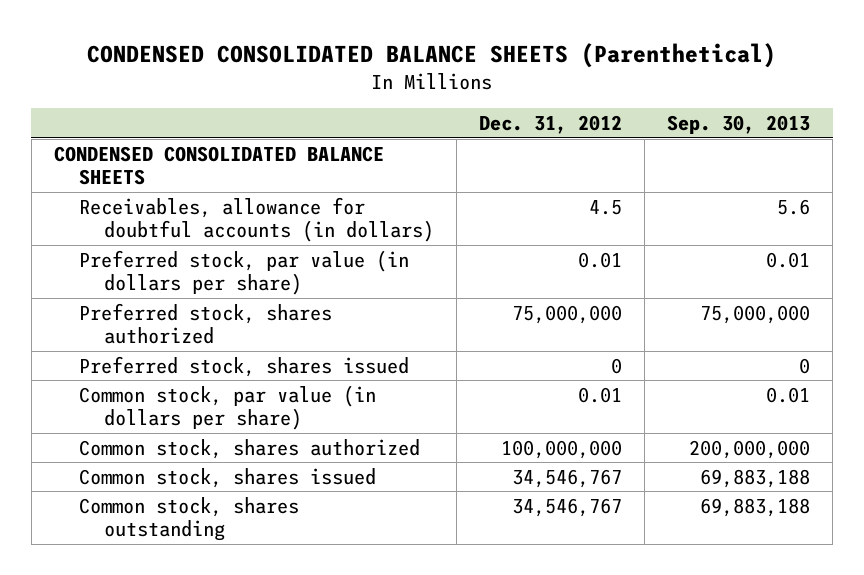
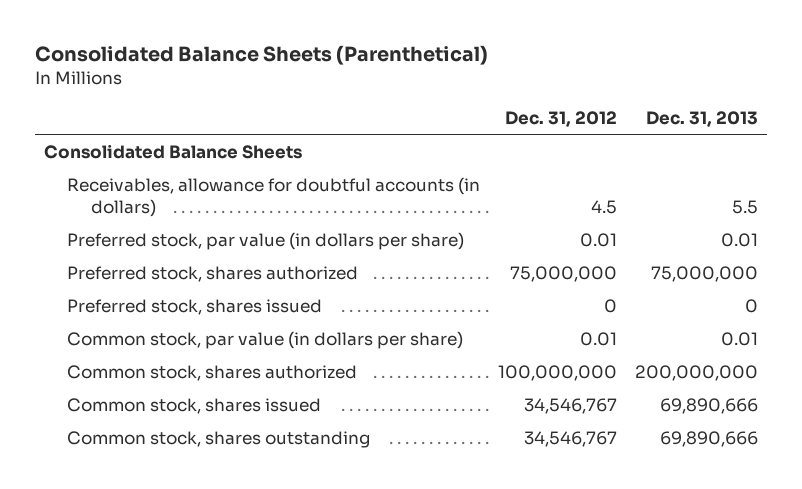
[87,42,777,68] CONDENSED CONSOLIDATED BALANCE SHEETS (Parenthetical) -> [34,45,488,66] Consolidated Balance Sheets (Parenthetical)
[667,115,811,135] Sep. 30, 2013 -> none
none -> [646,111,759,128] Dec. 31, 2013
[53,145,384,185] CONDENSED CONSOLIDATED BALANCE SHEETS -> [43,143,302,159] Consolidated Balance Sheets

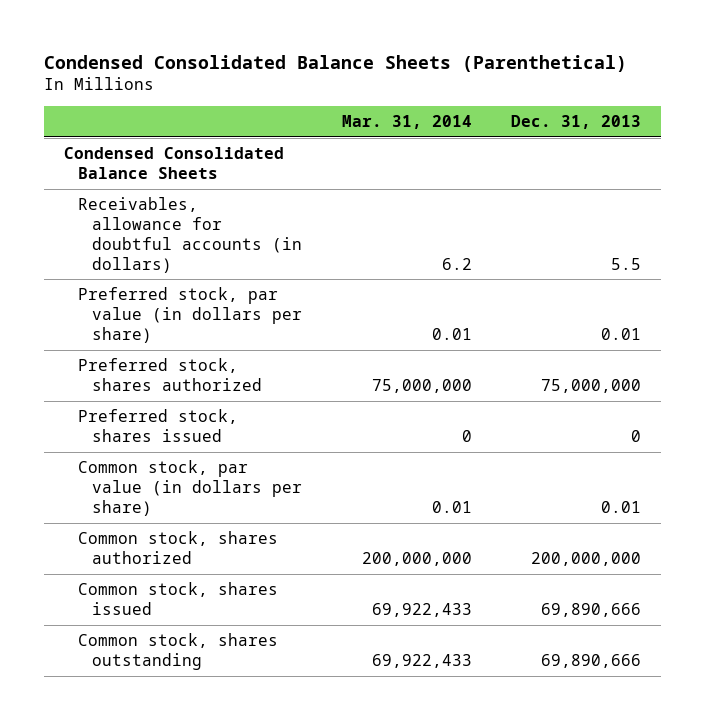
[34,45,488,66] Consolidated Balance Sheets (Parenthetical) -> [44,54,628,72] Condensed Consolidated Balance Sheets (Parenthetical)
[505,111,618,128] Dec. 31, 2012 -> none
none -> [341,114,472,129] Mar. 31, 2014
[43,143,302,159] Consolidated Balance Sheets -> [63,147,284,179] Condensed Consolidated Balance Sheets

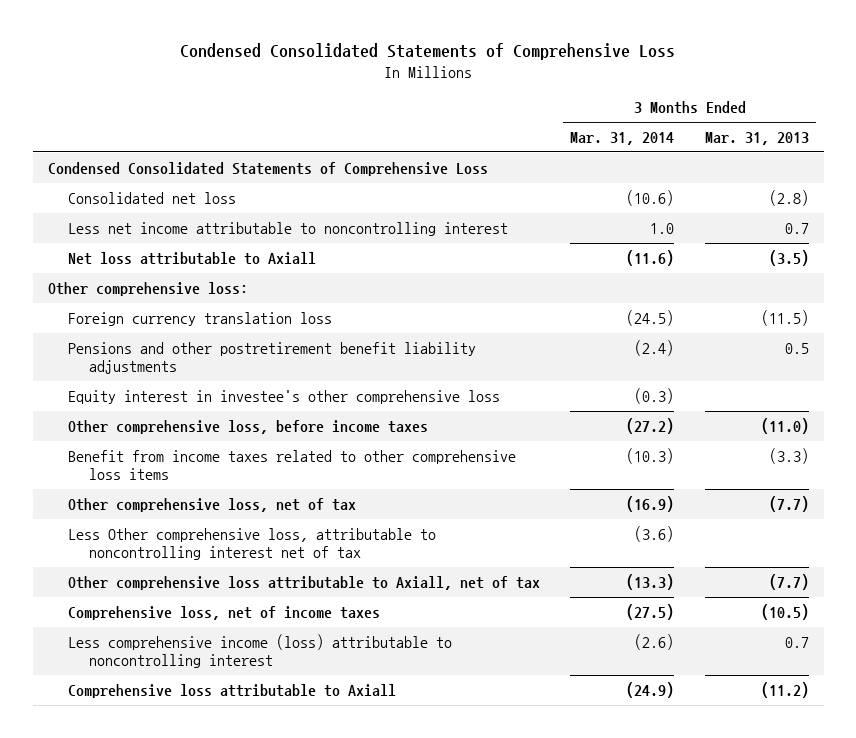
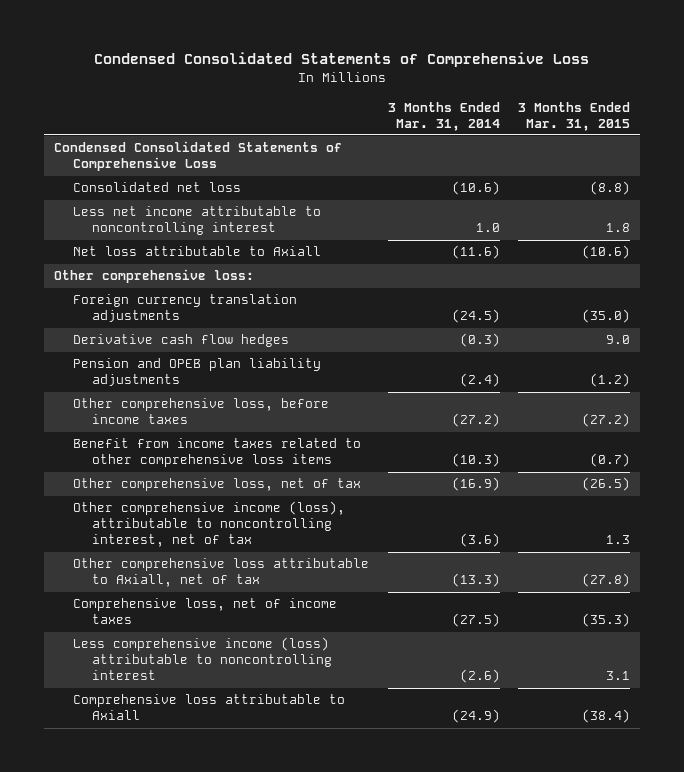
[704,132,809,146] Mar. 31, 2013 -> none
none -> [518,101,631,131] 3 Months Ended Mar. 31, 2015
[68,389,501,404] Equity interest in investee's other comprehensive loss -> none
[68,311,333,326] Foreign currency translation loss -> [72,294,297,323] Foreign currency translation adjustments
none -> [72,334,289,348] Derivative cash flow hedges
[68,341,477,374] Pensions and other postretirement benefit liability adjustments -> [72,358,321,387] Pension and OPEB plan liability adjustments
[68,527,437,560] Less Other comprehensive loss, attributable to noncontrolling interest net of tax -> [72,501,345,548] Other comprehensive income (loss), attributable to noncontrolling interest, net of tax

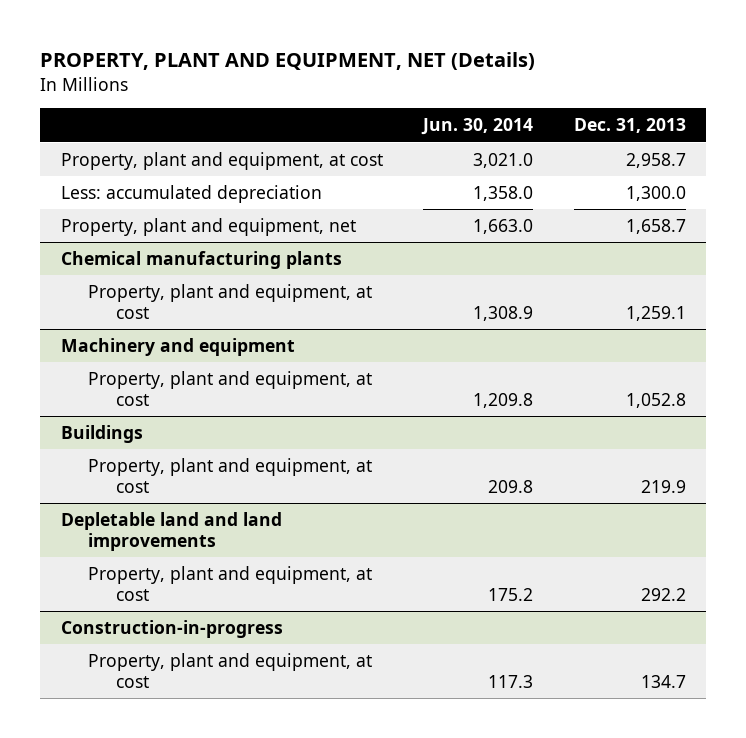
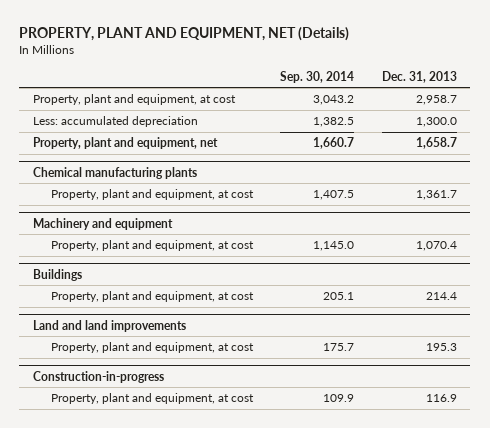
[421,118,534,136] Jun. 30, 2014 -> none
none -> [280,70,355,83] Sep. 30, 2014
[625,306,686,322] 1,259.1 -> [415,190,457,201] 1,361.7
[625,393,686,409] 1,052.8 -> [415,241,457,252] 1,070.4
[640,480,686,494] 219.9 -> [425,292,457,301] 214.4
[60,511,282,552] Depletable land and land improvements -> [33,319,187,332] Land and land improvements
[640,588,686,602] 292.2 -> [425,343,457,352] 195.3
[640,675,686,689] 134.7 -> [425,394,457,403] 116.9

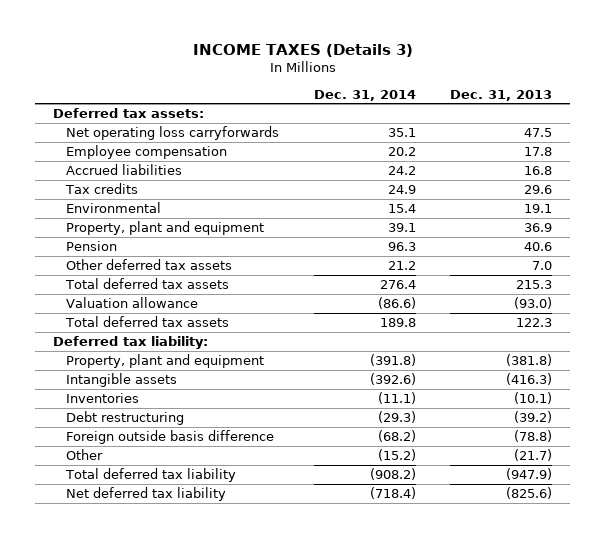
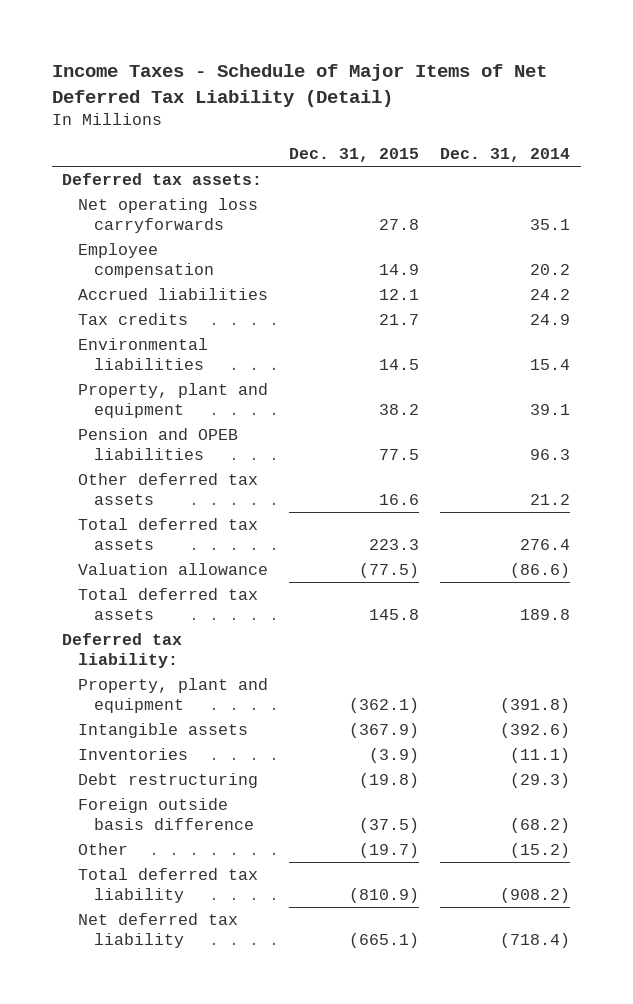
[192,44,413,58] INCOME TAXES (Details 3) -> [51,64,547,107] Income Taxes - Schedule of Major Items of Net Deferred Tax Liability (Detail)
[450,89,553,101] Dec. 31, 2013 -> none
none -> [289,148,420,163] Dec. 31, 2015
[66,201,162,213] Environmental -> [78,337,209,371] Environmental liabilities
[66,240,118,251] Pension -> [78,427,239,461] Pension and OPEB liabilities

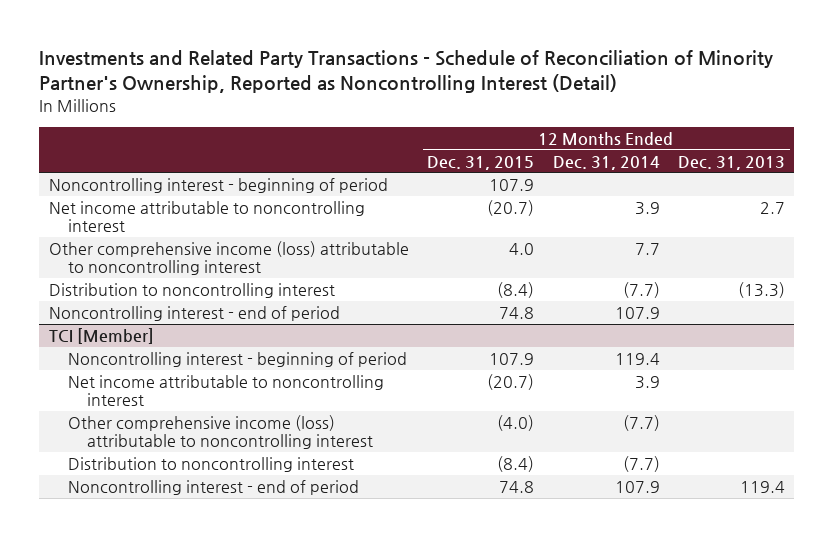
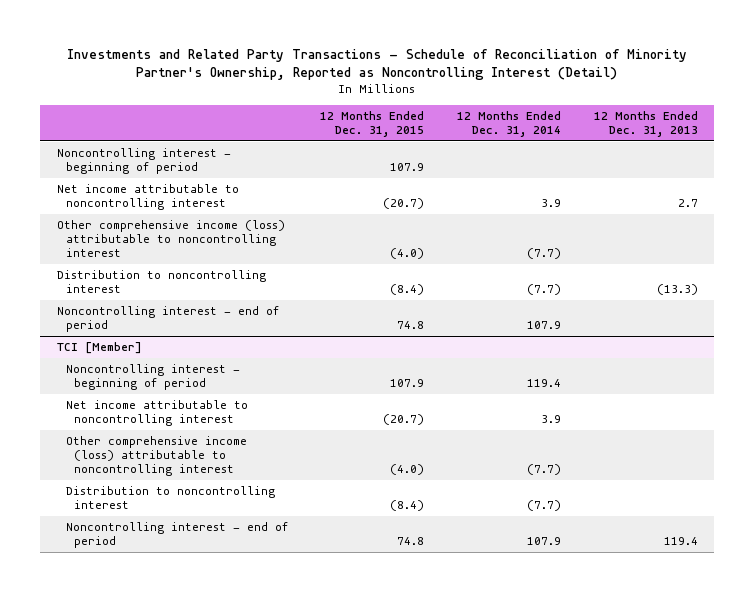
[509,243,535,256] 4.0 -> [390,247,425,259] (4.0)
[634,243,660,256] 7.7 -> [527,247,562,259] (7.7)

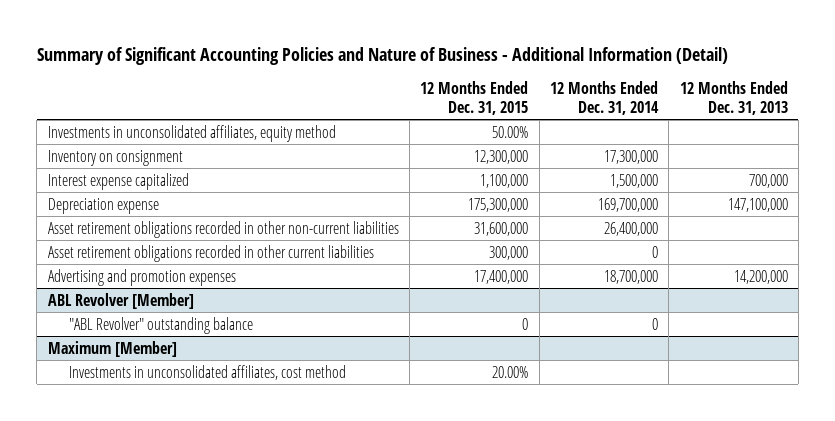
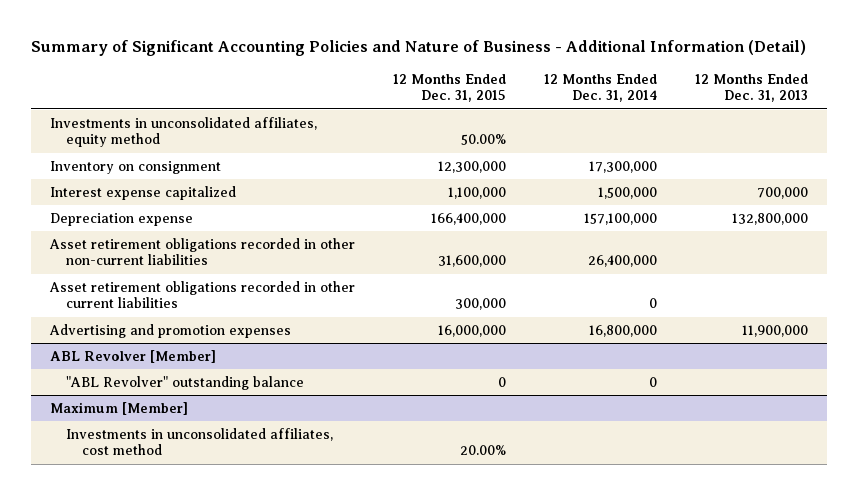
[468,197,529,212] 175,300,000 -> [431,212,507,225] 166,400,000
[597,197,658,212] 169,700,000 -> [584,212,658,225] 157,100,000
[727,197,788,212] 147,100,000 -> [732,212,809,225] 132,800,000
[474,269,529,284] 17,400,000 -> [438,324,507,337] 16,000,000
[603,269,658,284] 18,700,000 -> [589,324,658,337] 16,800,000
[733,269,788,284] 14,200,000 -> [742,324,809,337] 11,900,000

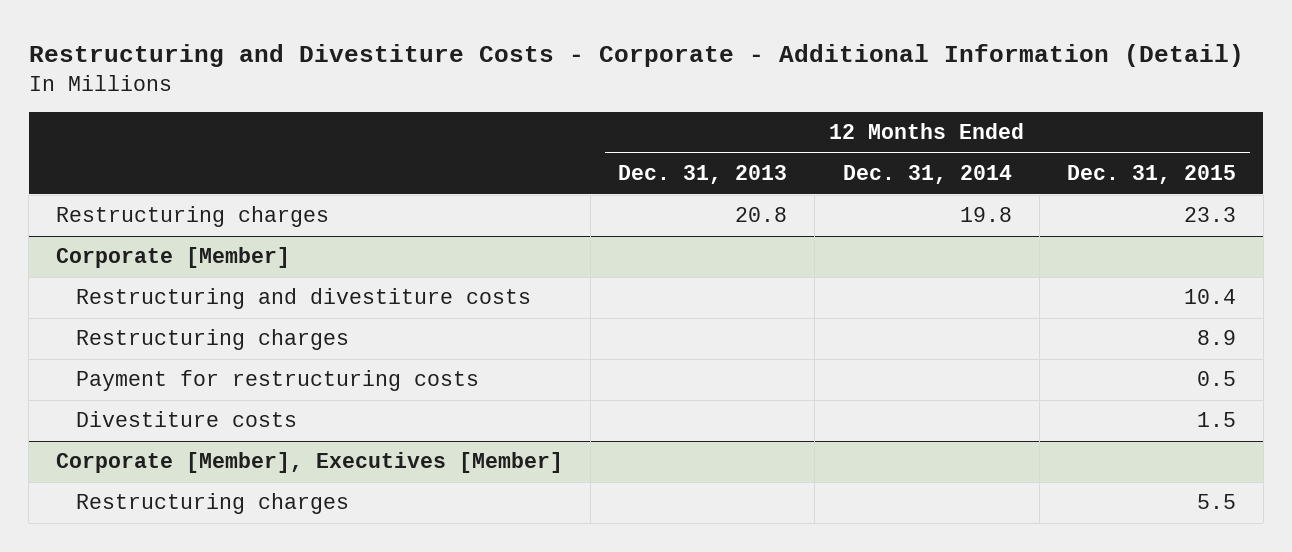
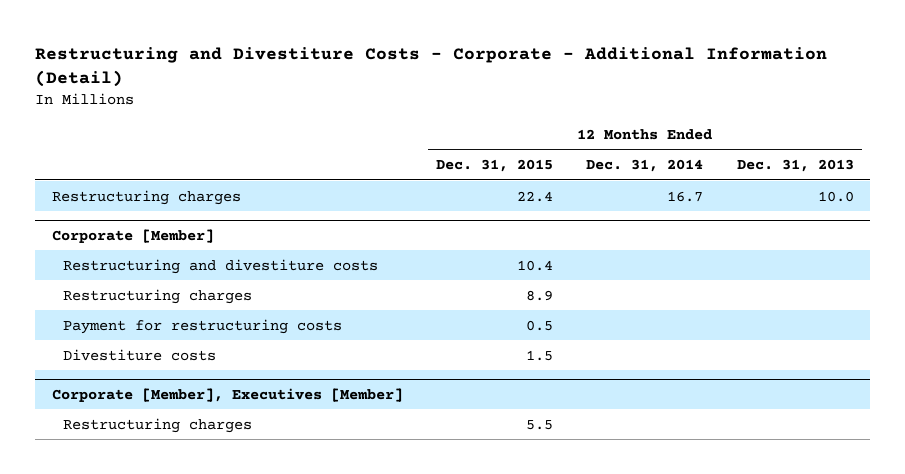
[735,207,788,223] 20.8 -> [817,190,854,202] 10.0
[959,207,1012,223] 19.8 -> [667,190,704,202] 16.7
[1183,207,1236,223] 23.3 -> [516,190,553,202] 22.4

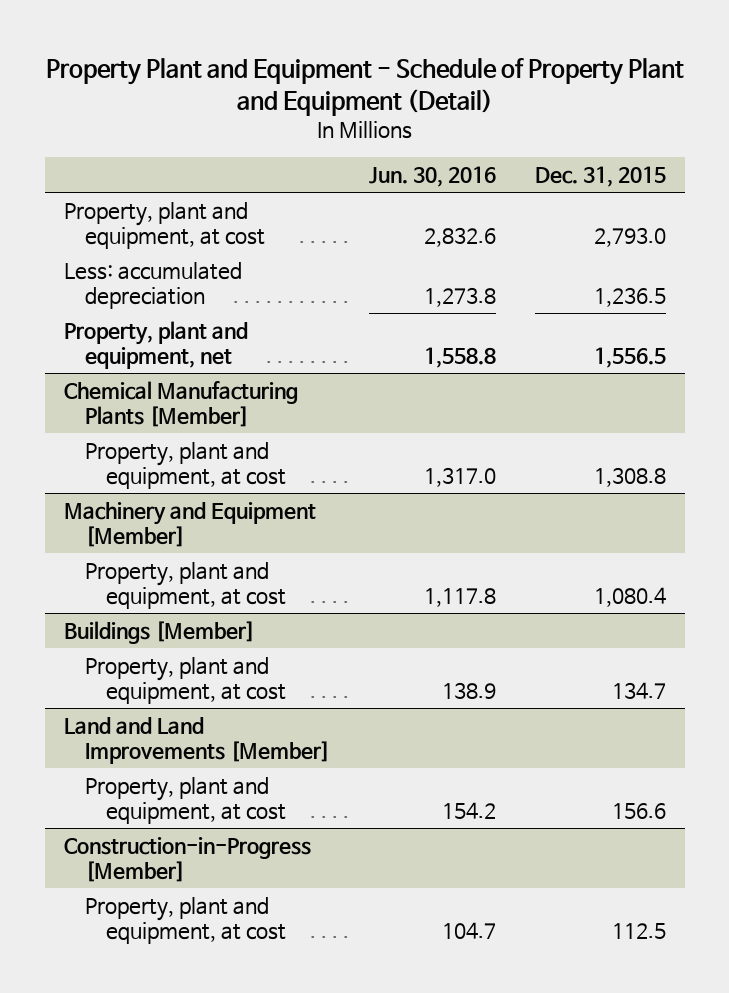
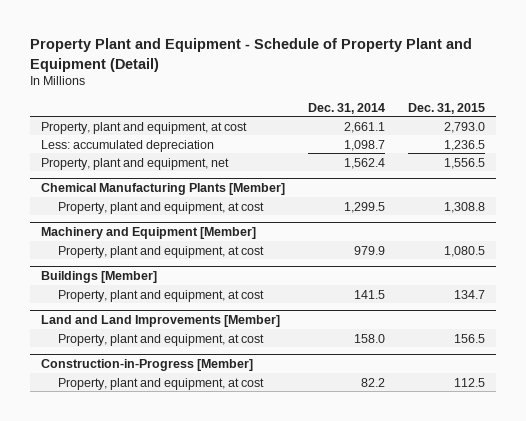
[368,166,496,188] Jun. 30, 2016 -> none
none -> [307,102,385,114] Dec. 31, 2014
[593,587,666,608] 1,080.4 -> [443,245,485,257] 1,080.5
[611,803,666,820] 156.6 -> [453,333,485,343] 156.5

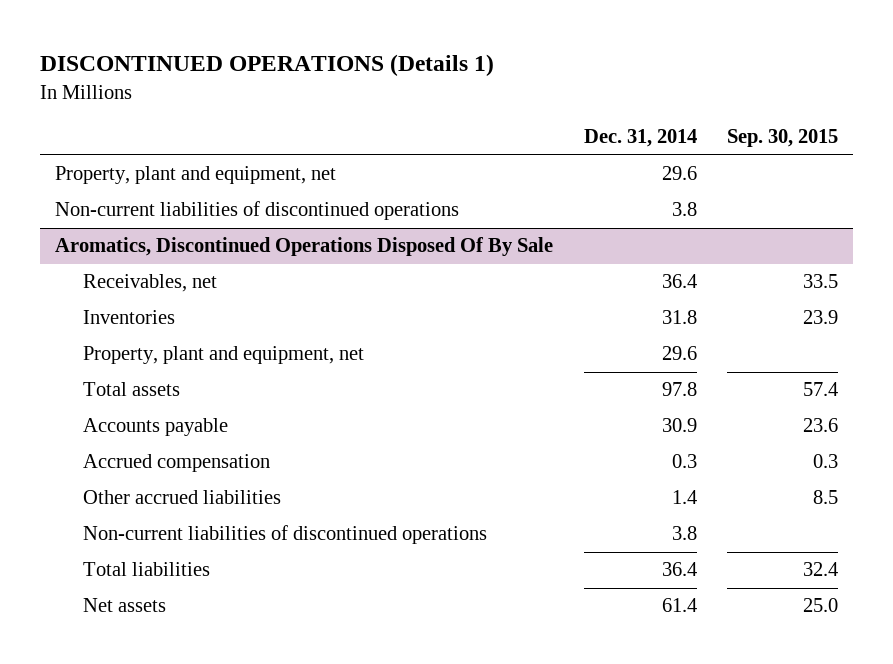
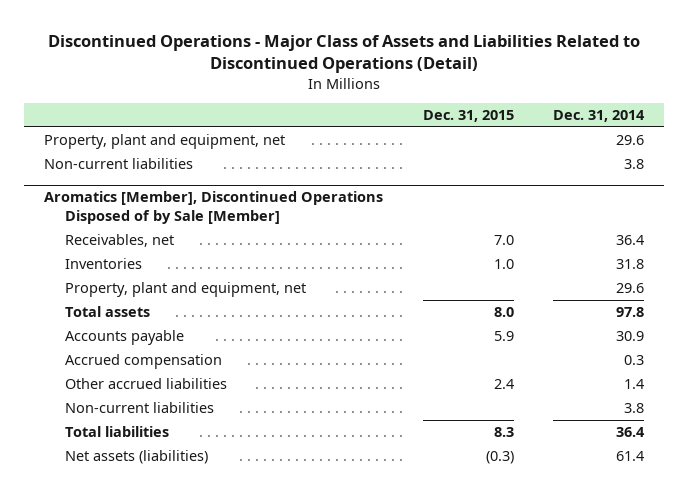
[39,54,494,77] DISCONTINUED OPERATIONS (Details 1) -> [48,34,641,74] Discontinued Operations - Major Class of Assets and Liabilities Related to Discontinued Operations (Detail)
[727,129,839,148] Sep. 30, 2015 -> none
none -> [422,110,514,123] Dec. 31, 2015
[55,201,460,221] Non-current liabilities of discontinued operations -> [44,158,194,170] Non-current liabilities
[55,237,554,257] Aromatics, Discontinued Operations Disposed Of By Sale -> [44,191,384,224] Aromatics [Member], Discontinued Operations Disposed of by Sale [Member]
[82,525,487,545] Non-current liabilities of discontinued operations -> [64,402,214,414] Non-current liabilities
[82,598,166,613] Net assets -> [64,450,208,465] Net assets (liabilities)

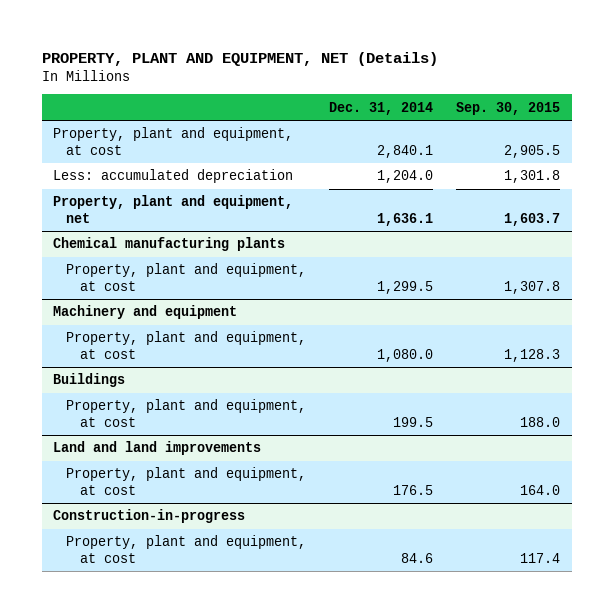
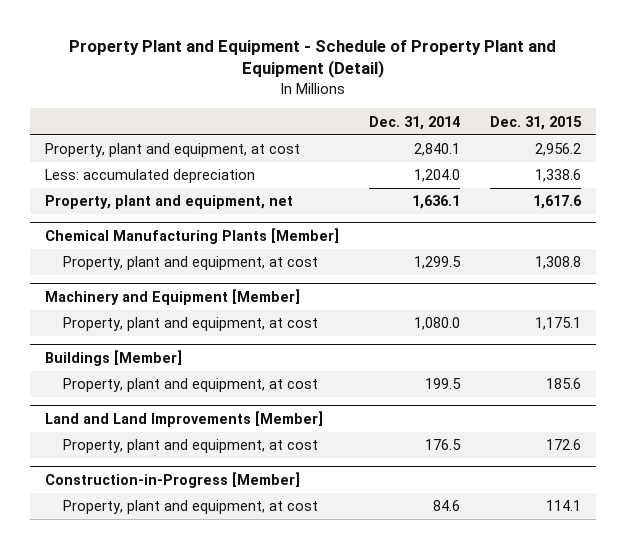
[41,51,438,66] PROPERTY, PLANT AND EQUIPMENT, NET (Details) -> [68,40,556,79] Property Plant and Equipment - Schedule of Property Plant and Equipment (Detail)
[456,101,561,115] Sep. 30, 2015 -> none
none -> [489,115,582,130] Dec. 31, 2015
[53,237,286,252] Chemical manufacturing plants -> [44,228,339,245] Chemical Manufacturing Plants [Member]
[53,305,238,320] Machinery and equipment -> [44,289,300,306] Machinery and Equipment [Member]
[53,373,126,388] Buildings -> [44,350,182,367] Buildings [Member]
[53,441,262,456] Land and land improvements -> [44,411,323,428] Land and Land Improvements [Member]
[53,509,246,524] Construction-in-progress -> [44,472,300,489] Construction-in-Progress [Member]

